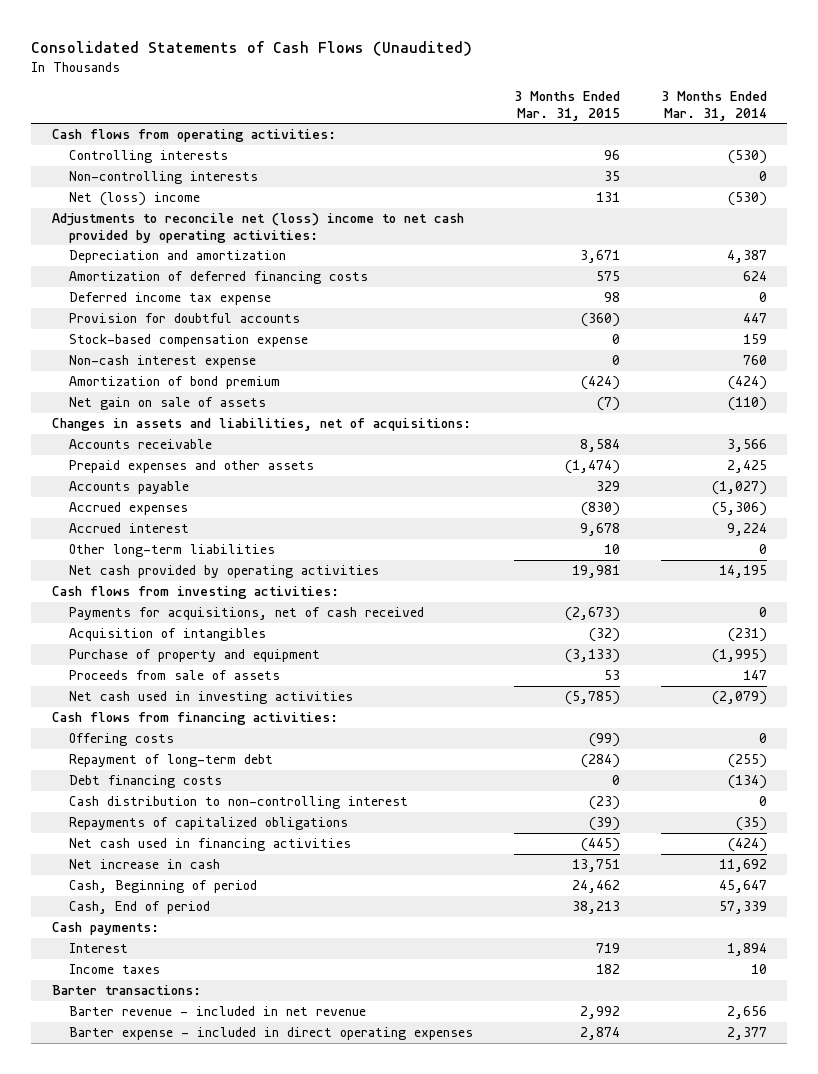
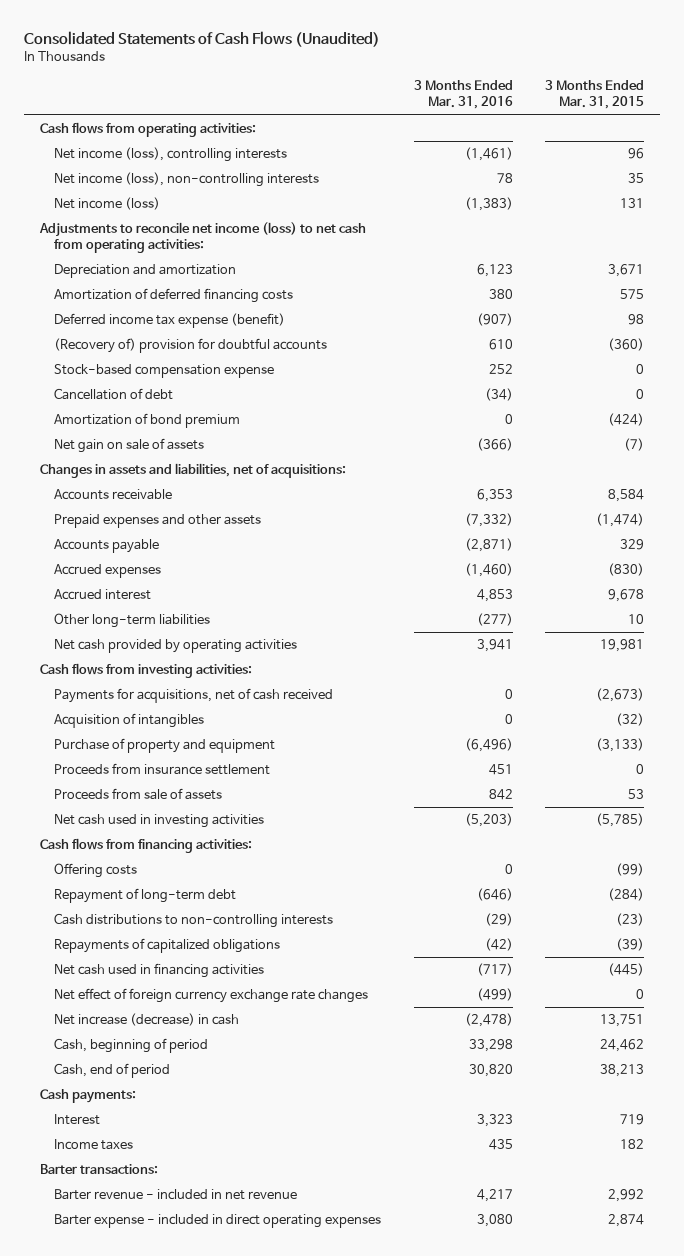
[660,91,767,121] 3 Months Ended Mar. 31, 2014 -> none
none -> [413,80,513,110] 3 Months Ended Mar. 31, 2016
[68,150,228,164] Controlling interests -> [54,147,288,163] Net income (loss), controlling interests
[68,171,258,185] Non-controlling interests -> [54,172,320,188] Net income (loss), non-controlling interests
[68,192,200,207] Net (loss) income -> [54,197,161,211] Net income (loss)
[51,213,464,243] Adjustments to reconcile net (loss) income to net cash provided by operating activities: -> [39,222,367,254] Adjustments to reconcile net income (loss) to net cash from operating activities:
[68,292,271,306] Deferred income tax expense -> [54,313,286,329] Deferred income tax expense (benefit)
[68,313,300,324] Provision for doubtful accounts -> [54,338,328,354] (Recovery of) provision for doubtful accounts
[68,355,256,369] Non-cash interest expense -> [54,388,174,401] Cancellation of debt
none -> [54,763,271,776] Proceeds from insurance settlement
[68,775,222,789] Debt financing costs -> none
[68,796,408,810] Cash distribution to non-controlling interest -> [54,913,334,929] Cash distributions to non-controlling interests
none -> [54,988,369,1004] Net effect of foreign currency exchange rate changes
[68,859,220,870] Net increase in cash -> [54,1013,240,1027] Net increase (decrease) in cash
[68,880,257,894] Cash, Beginning of period -> [54,1038,209,1054] Cash, beginning of period
[68,901,210,915] Cash, End of period -> [54,1063,171,1079] Cash, end of period

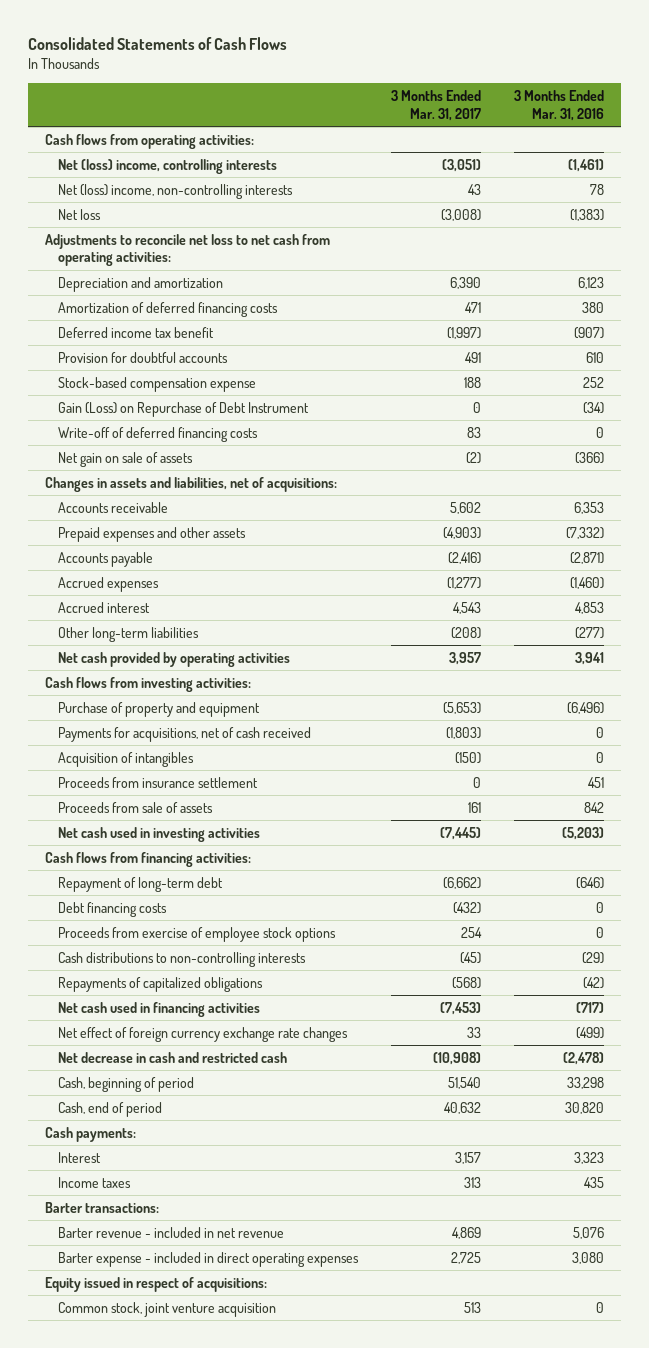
[24,30,381,47] Consolidated Statements of Cash Flows (Unaudited) -> [28,37,288,51] Consolidated Statements of Cash Flows
[544,80,644,110] 3 Months Ended Mar. 31, 2015 -> none
none -> [391,89,482,121] 3 Months Ended Mar. 31, 2017
[54,147,288,163] Net income (loss), controlling interests -> [57,158,277,174] Net (loss) income, controlling interests
[54,172,320,188] Net income (loss), non-controlling interests -> [57,183,293,199] Net (loss) income, non-controlling interests
[54,197,161,211] Net income (loss) -> [57,208,101,220] Net loss
[39,222,367,254] Adjustments to reconcile net income (loss) to net cash from operating activities: -> [44,233,330,267] Adjustments to reconcile net loss to net cash from operating activities:
[54,313,286,329] Deferred income tax expense (benefit) -> [57,326,214,338] Deferred income tax benefit
[54,338,328,354] (Recovery of) provision for doubtful accounts -> [57,351,228,363] Provision for doubtful accounts
[54,388,174,401] Cancellation of debt -> none
[54,413,241,429] Amortization of bond premium -> none
none -> [57,401,309,417] Gain (Loss) on Repurchase of Debt Instrument
none -> [57,426,258,442] Write-off of deferred financing costs
[54,738,276,754] Purchase of property and equipment -> [57,701,260,717] Purchase of property and equipment
[54,863,138,879] Offering costs -> none
none -> [57,901,167,917] Debt financing costs
none -> [57,926,336,942] Proceeds from exercise of employee stock options
[54,1013,240,1027] Net increase (decrease) in cash -> [57,1051,287,1063] Net decrease in cash and restricted cash
[476,1189,513,1203] 4,217 -> [573,1226,605,1239] 5,076
none -> [44,1276,267,1292] Equity issued in respect of acquisitions:
none -> [57,1301,276,1317] Common stock, joint venture acquisition

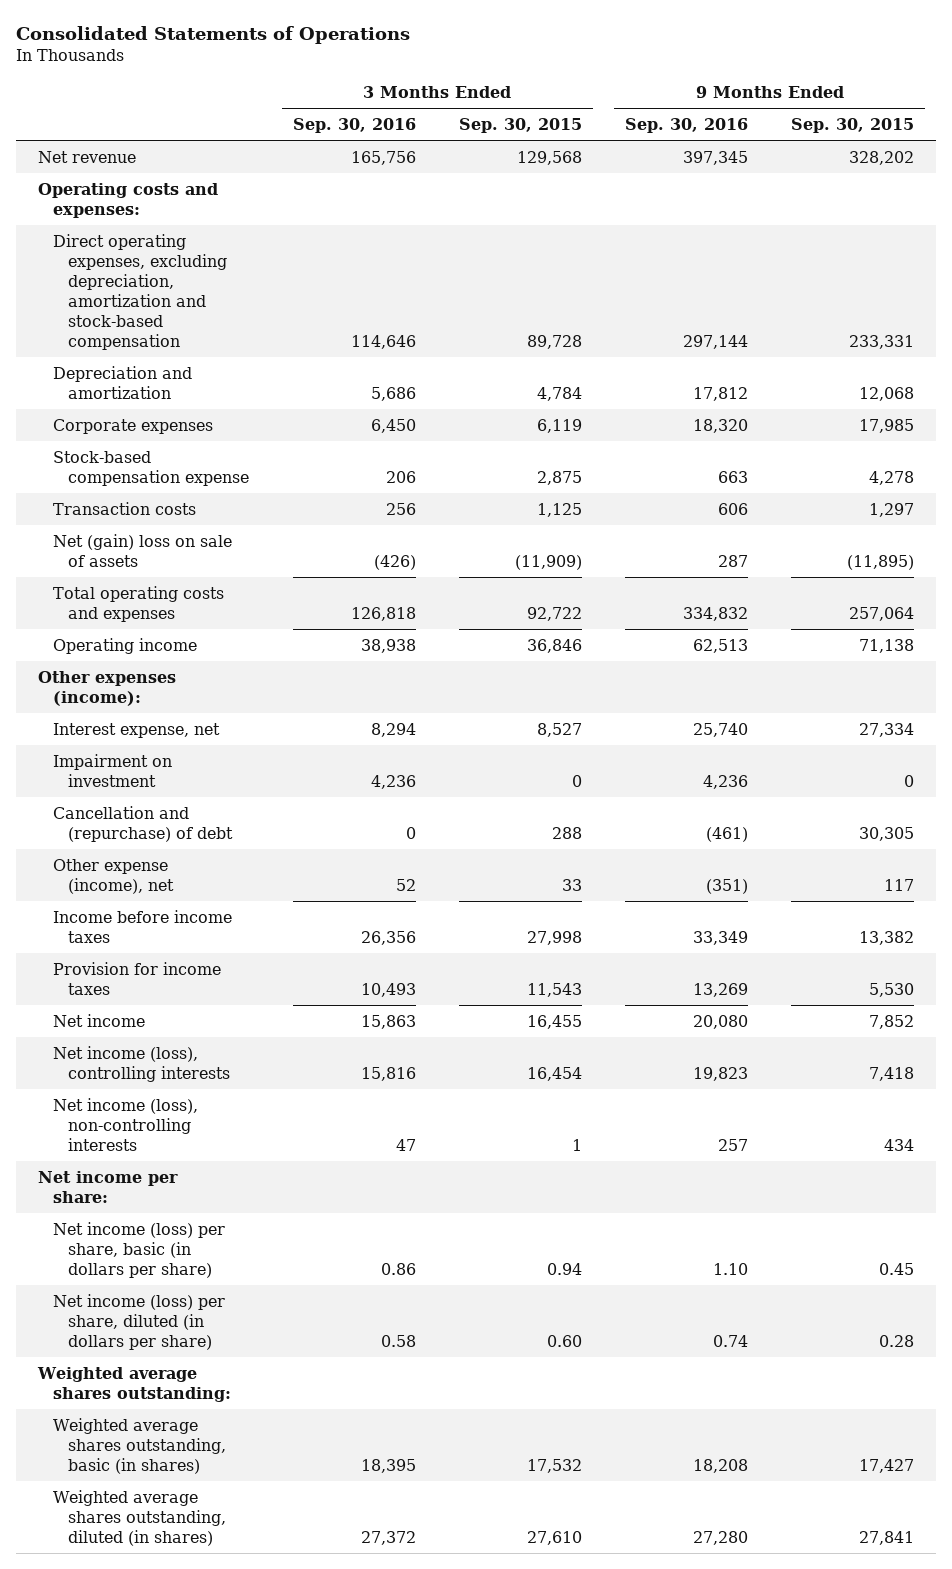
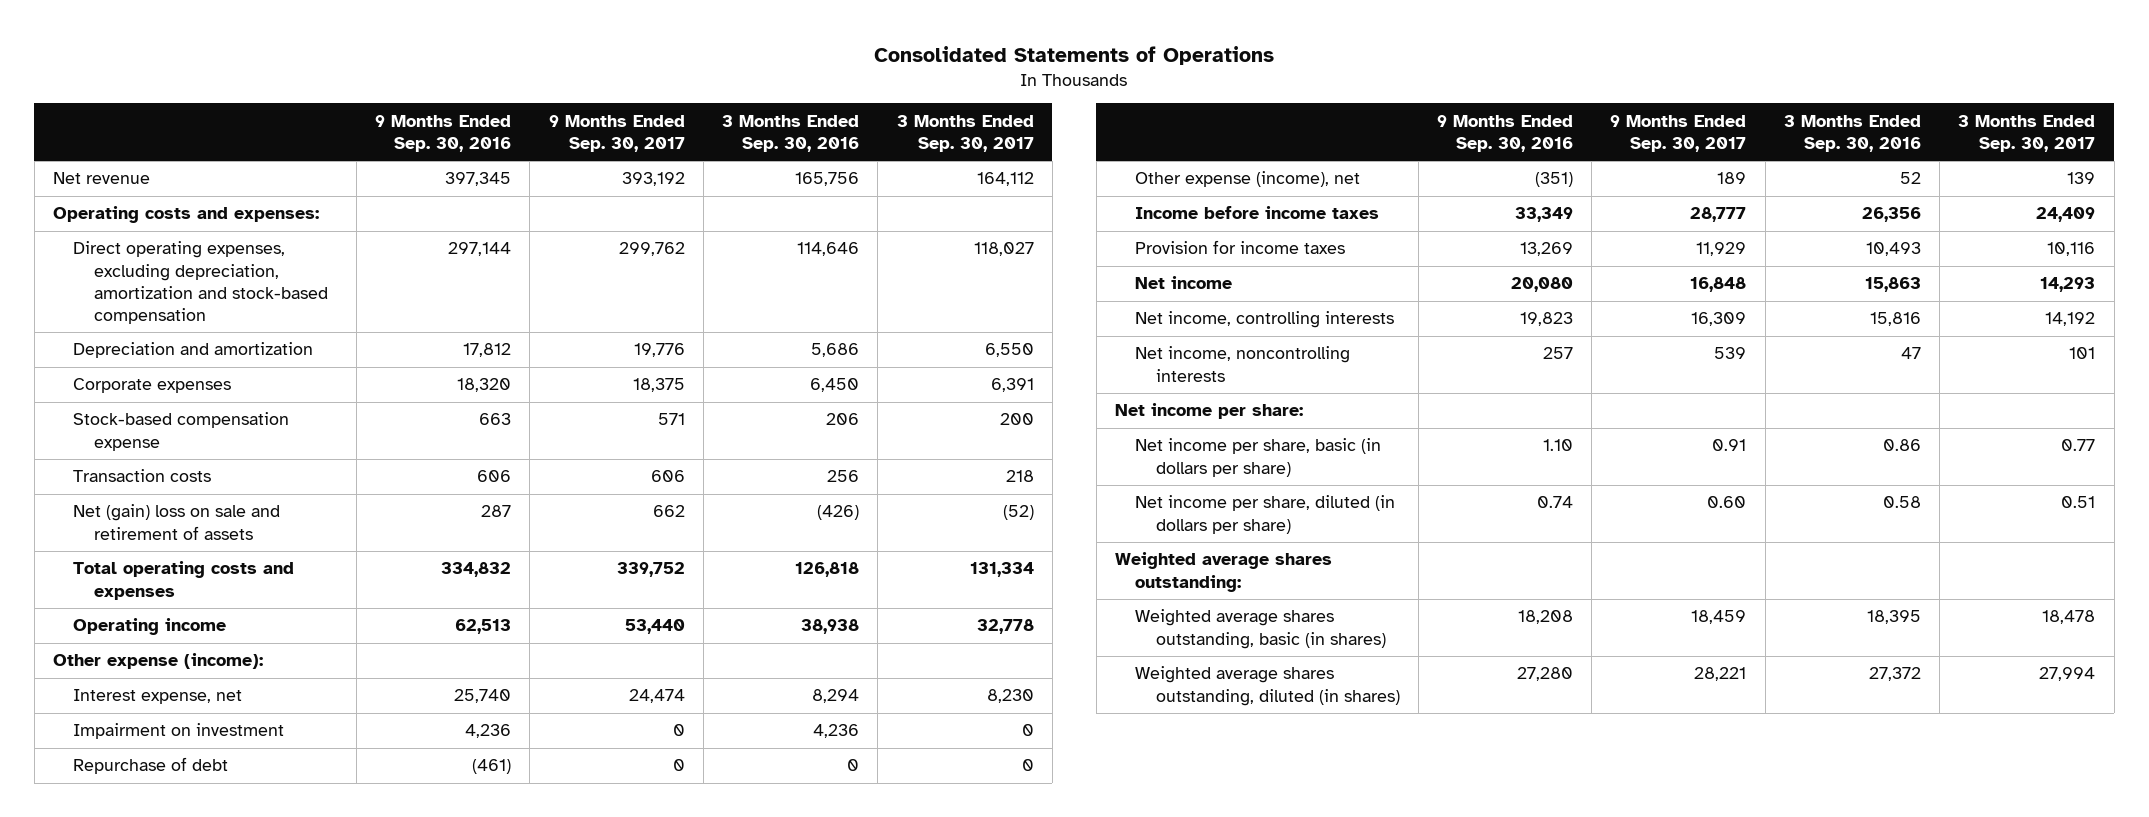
[458,118,582,134] Sep. 30, 2015 -> none
[791,118,915,134] Sep. 30, 2015 -> none
none -> [548,114,685,152] 9 Months Ended Sep. 30, 2017
none -> [896,114,1034,152] 3 Months Ended Sep. 30, 2017
[52,533,232,567] Net (gain) loss on sale of assets -> [73,504,281,540] Net (gain) loss on sale and retirement of assets
[37,670,176,706] Other expenses (income): -> [53,653,264,670] Other expense (income):
[52,805,234,842] Cancellation and (repurchase) of debt -> [73,757,229,775] Repurchase of debt
[52,1045,231,1082] Net income (loss), controlling interests -> [1135,311,1395,329] Net income, controlling interests
[52,1097,198,1151] Net income (loss), non-controlling interests -> [1135,346,1351,382] Net income, noncontrolling interests
[52,1221,225,1278] Net income (loss) per share, basic (in dollars per share) -> [1135,438,1382,477] Net income per share, basic (in dollars per share)
[52,1293,225,1350] Net income (loss) per share, diluted (in dollars per share) -> [1135,495,1396,534] Net income per share, diluted (in dollars per share)

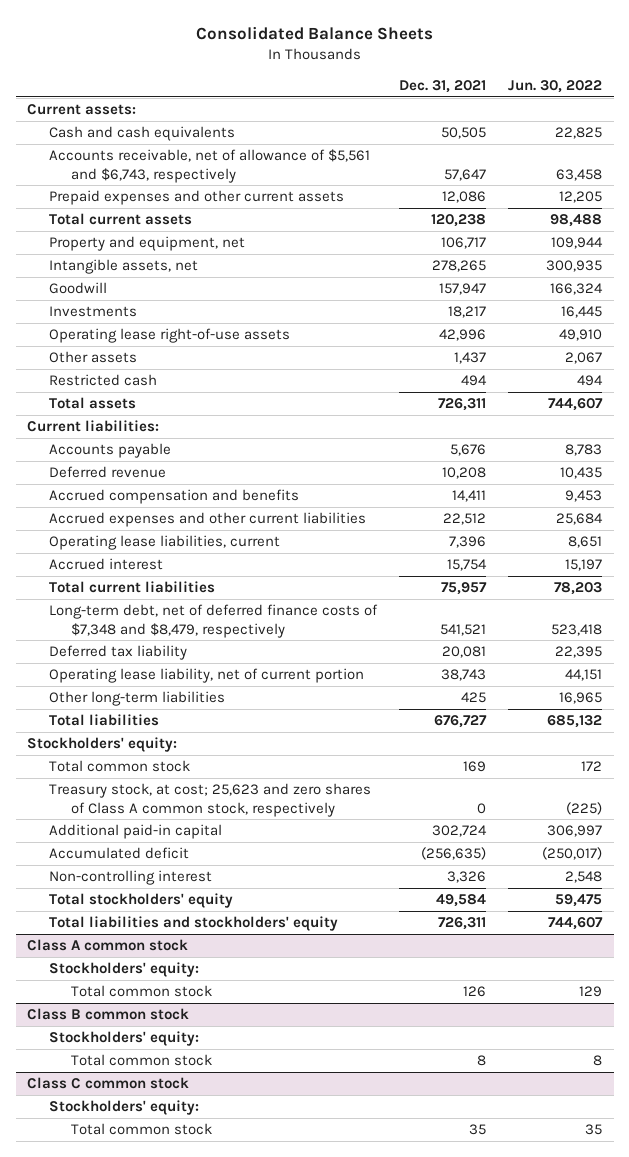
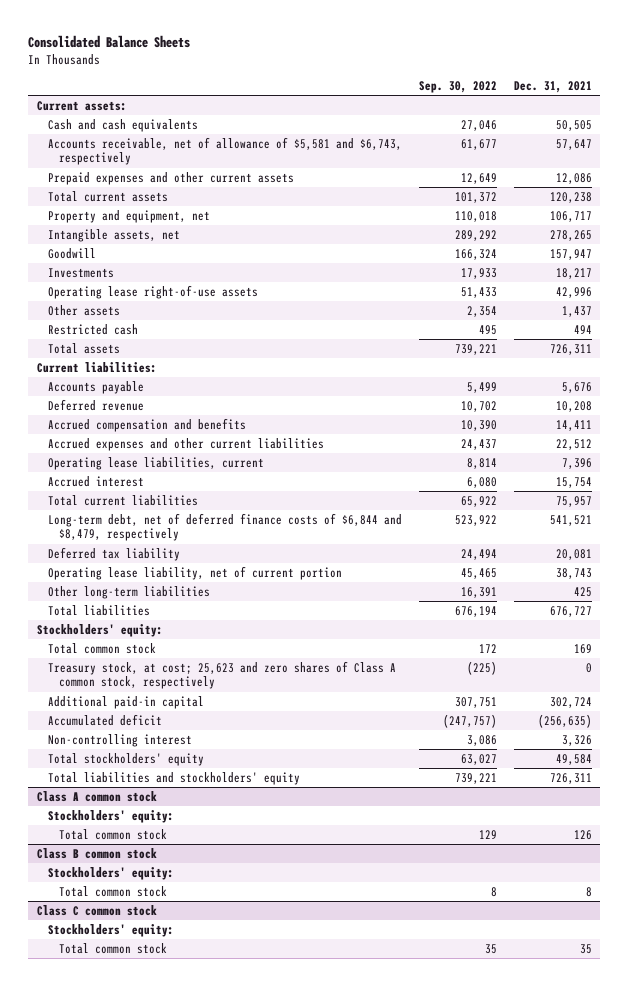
[508,80,603,94] Jun. 30, 2022 -> none
none -> [418,81,497,94] Sep. 30, 2022
[49,149,371,183] Accounts receivable, net of allowance of $5,561 and $6,743, respectively -> [47,136,402,166] Accounts receivable, net of allowance of $5,581 and $6,743, respectively
[49,604,379,638] Long-term debt, net of deferred finance costs of $7,348 and $8,479, respectively -> [47,512,402,542] Long-term debt, net of deferred finance costs of $6,844 and $8,479, respectively

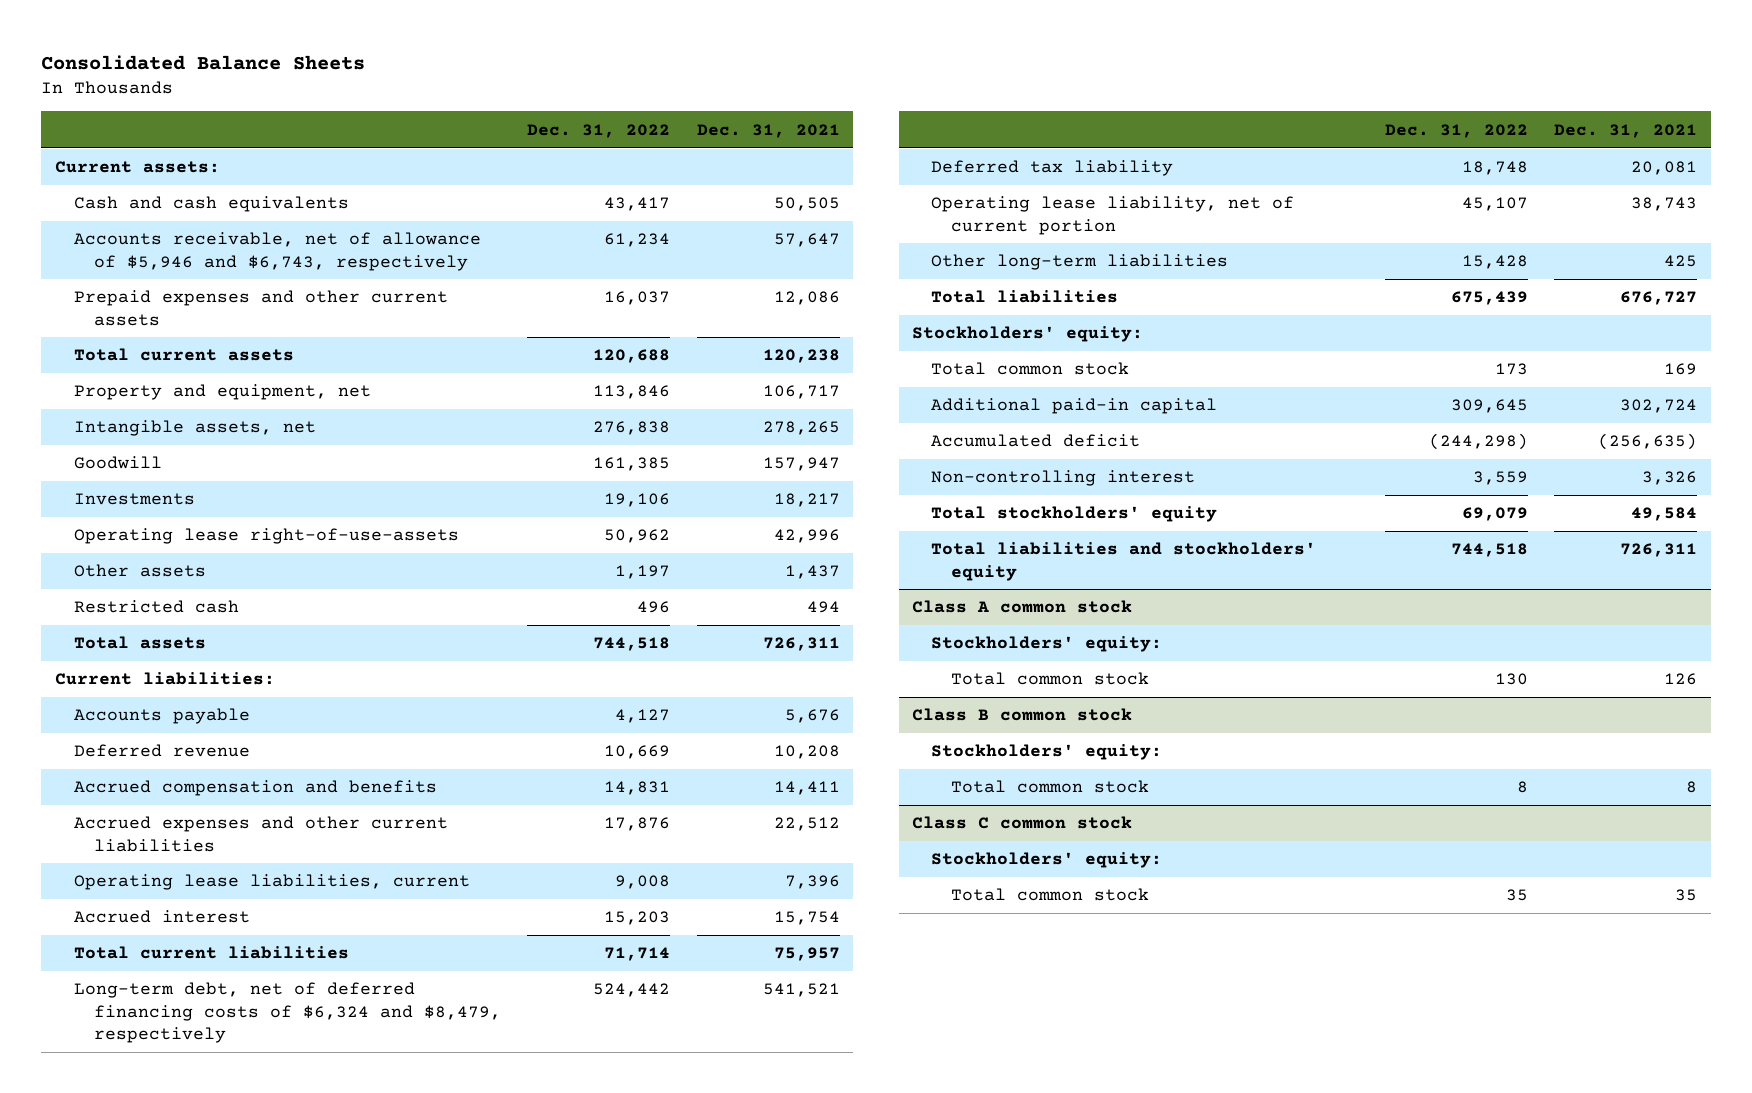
[418,81,497,94] Sep. 30, 2022 -> none
none -> [527,123,671,138] Dec. 31, 2022
[47,136,402,166] Accounts receivable, net of allowance of $5,581 and $6,743, respectively -> [74,232,482,271] Accounts receivable, net of allowance of $5,946 and $6,743, respectively
[47,284,258,299] Operating lease right-of-use assets -> [74,528,460,545] Operating lease right-of-use-assets
[47,512,402,542] Long-term debt, net of deferred finance costs of $6,844 and $8,479, respectively -> [74,982,501,1043] Long-term debt, net of deferred financing costs of $6,324 and $8,479, respectively
[47,660,396,690] Treasury stock, at cost; 25,623 and zero shares of Class A common stock, respectively -> none

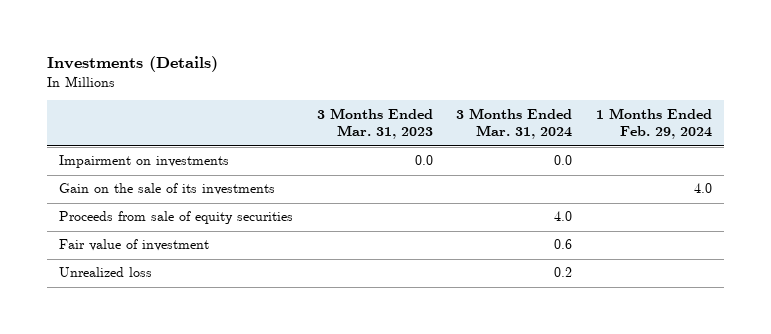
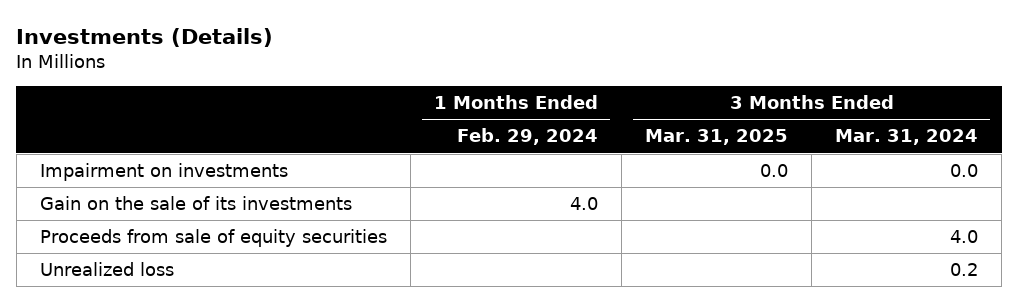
[316,107,433,140] 3 Months Ended Mar. 31, 2023 -> none
none -> [644,129,788,146] Mar. 31, 2025
[59,239,210,252] Fair value of investment -> none

